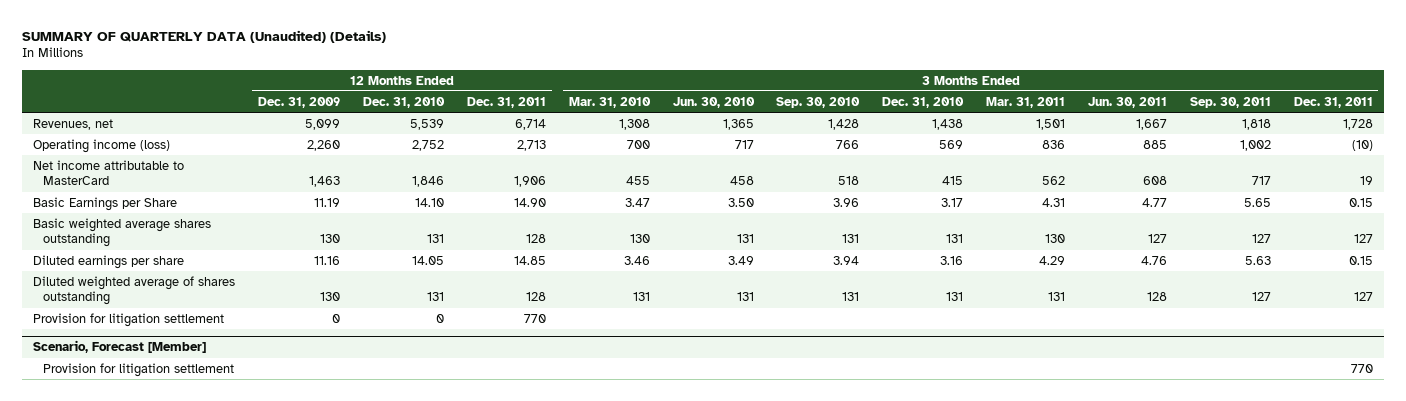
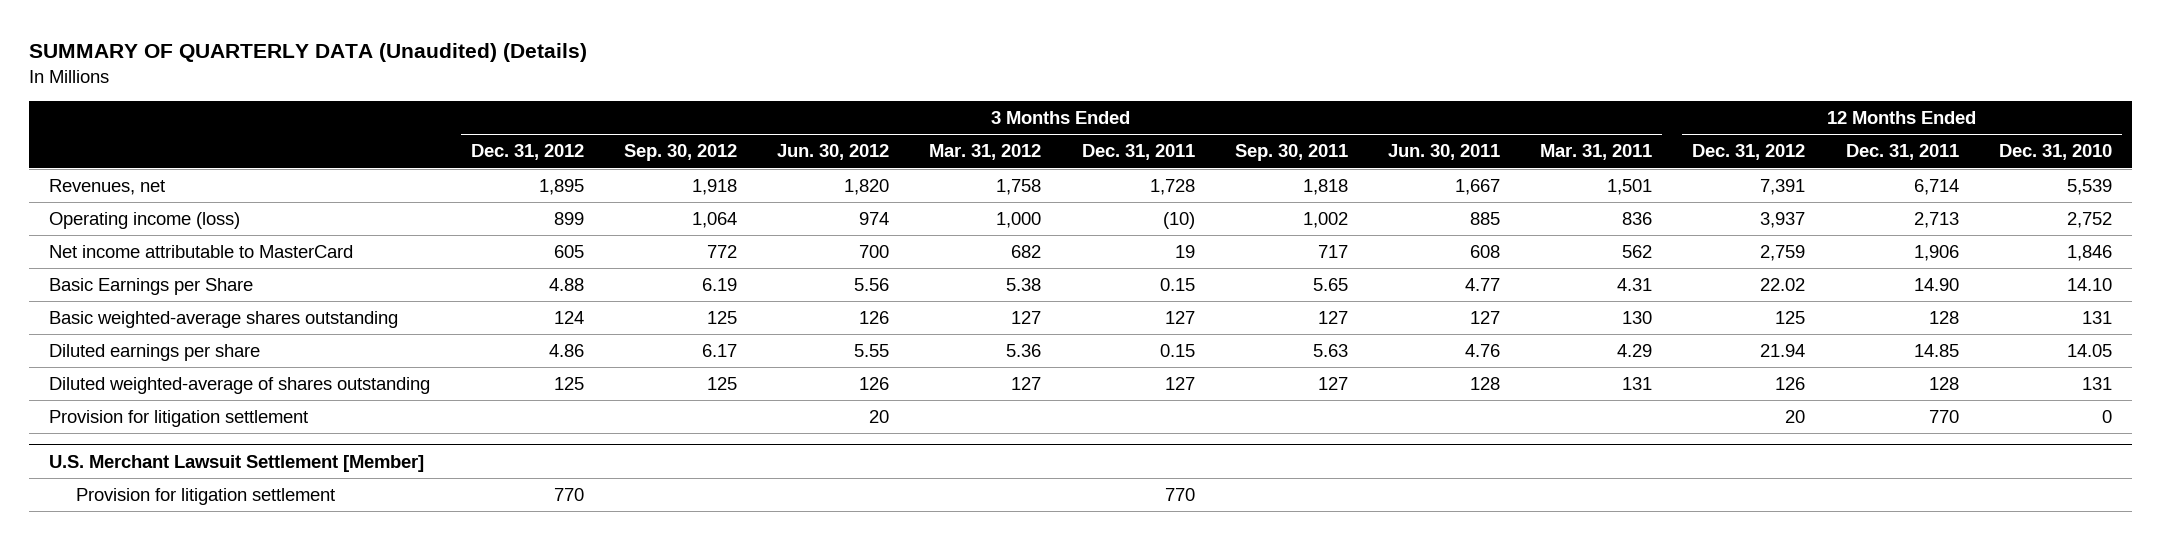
[258,96,341,108] Dec. 31, 2009 -> none
[568,96,651,108] Mar. 31, 2010 -> none
[672,96,755,108] Jun. 30, 2010 -> none
[776,96,861,108] Sep. 30, 2010 -> none
[882,96,965,108] Dec. 31, 2010 -> none
none -> [470,144,584,161] Dec. 31, 2012
none -> [623,144,737,162] Sep. 30, 2012
none -> [777,144,890,161] Jun. 30, 2012
none -> [929,144,1042,161] Mar. 31, 2012
none -> [1692,144,1806,161] Dec. 31, 2012
[33,217,212,248] Basic weighted average shares outstanding -> [49,310,399,328] Basic weighted-average shares outstanding
[33,275,236,306] Diluted weighted average of shares outstanding -> [49,376,431,394] Diluted weighted-average of shares outstanding
[33,340,207,354] Scenario, Forecast [Member] -> none
none -> [49,454,425,472] U.S. Merchant Lawsuit Settlement [Member]

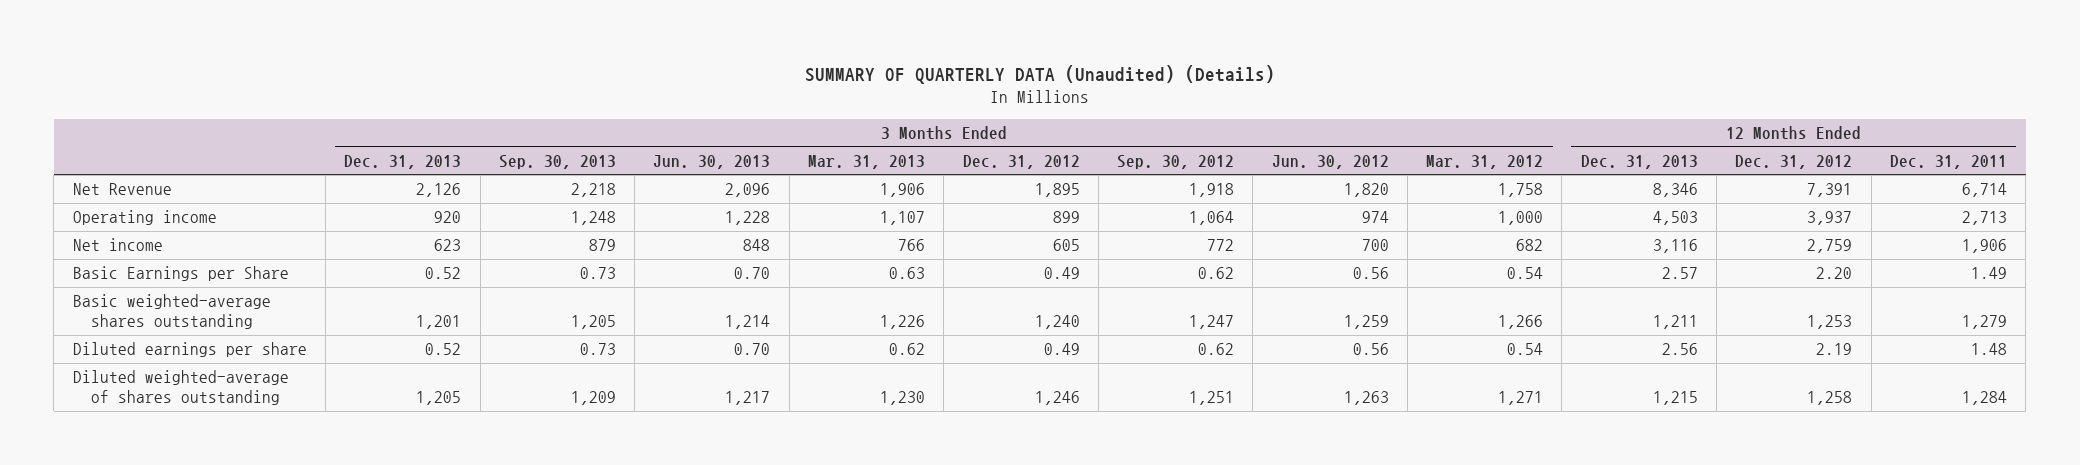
[1081,144,1195,161] Dec. 31, 2011 -> none
[1234,144,1348,162] Sep. 30, 2011 -> none
[1387,144,1500,161] Jun. 30, 2011 -> none
[1540,144,1653,161] Mar. 31, 2011 -> none
[1998,144,2112,161] Dec. 31, 2010 -> none
none -> [344,154,462,169] Dec. 31, 2013
none -> [498,154,616,169] Sep. 30, 2013
none -> [653,154,771,169] Jun. 30, 2013
none -> [807,154,925,169] Mar. 31, 2013
none -> [1580,154,1698,169] Dec. 31, 2013
[49,409,309,427] Provision for litigation settlement -> none
[49,454,425,472] U.S. Merchant Lawsuit Settlement [Member] -> none
[75,487,335,505] Provision for litigation settlement -> none
[49,178,166,195] Revenues, net -> [72,183,172,196] Net Revenue
[49,211,241,229] Operating income (loss) -> [72,210,217,226] Operating income
[49,244,354,258] Net income attributable to MasterCard -> [72,238,163,252] Net income
[548,277,584,291] 4.88 -> [1043,267,1080,280] 0.49
[701,277,737,291] 6.19 -> [1198,267,1235,280] 0.62
[854,277,890,291] 5.56 -> [1352,267,1389,280] 0.56
[1006,277,1042,291] 5.38 -> [1507,267,1544,280] 0.54
[1760,277,1806,291] 22.02 -> [1816,267,1853,280] 2.20
[1913,277,1959,291] 14.90 -> [1970,267,2007,280] 1.49
[553,310,584,324] 124 -> [1034,315,1080,330] 1,240
[706,310,737,324] 125 -> [1189,315,1235,330] 1,247
[859,310,890,324] 126 -> [1343,315,1389,330] 1,259
[1011,310,1042,324] 127 -> [1498,315,1544,330] 1,266
[1775,310,1806,324] 125 -> [1807,315,1853,330] 1,253
[1928,310,1959,324] 128 -> [1961,315,2007,330] 1,279
[548,343,584,357] 4.86 -> [1043,343,1080,356] 0.49
[701,343,737,357] 6.17 -> [1198,343,1235,356] 0.62
[854,343,890,357] 5.55 -> [1352,343,1389,356] 0.56
[1006,343,1042,357] 5.36 -> [1507,343,1544,356] 0.54
[1760,343,1806,357] 21.94 -> [1816,343,1853,356] 2.19
[1913,343,1959,357] 14.85 -> [1970,343,2007,356] 1.48
[553,376,584,390] 125 -> [1034,391,1080,406] 1,246
[706,376,737,390] 125 -> [1189,391,1235,406] 1,251
[859,376,890,390] 126 -> [1343,391,1389,406] 1,263
[1011,376,1042,390] 127 -> [1498,391,1544,406] 1,271
[1775,376,1806,390] 126 -> [1807,391,1853,406] 1,258
[1928,376,1959,390] 128 -> [1961,391,2007,406] 1,284

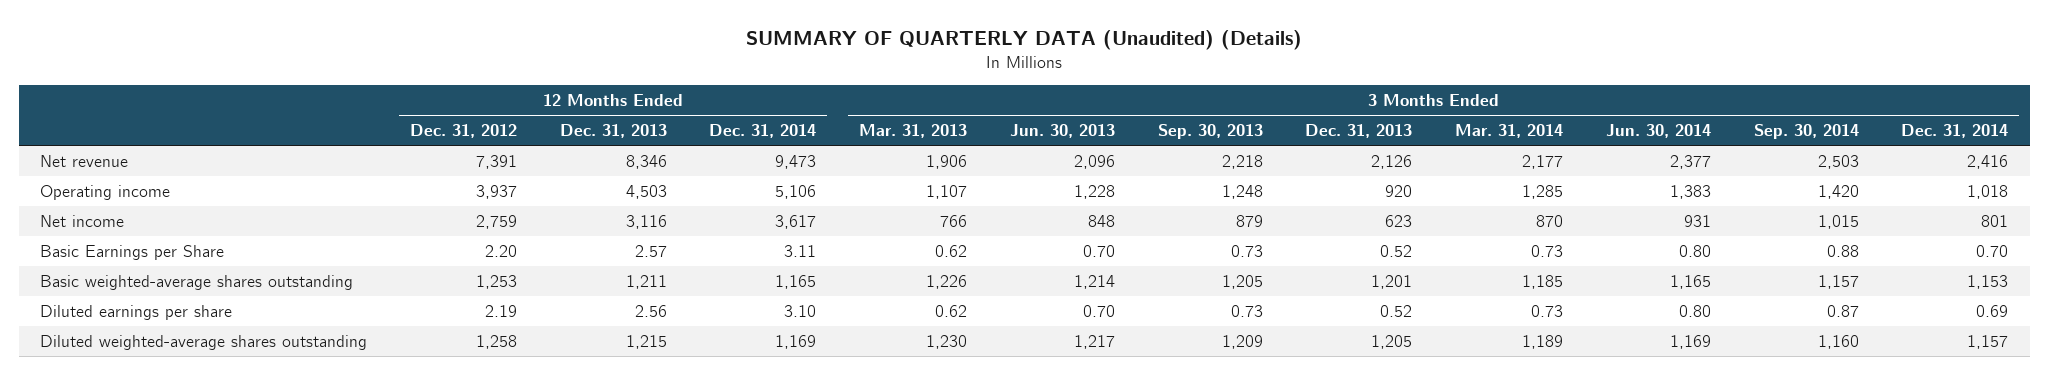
[962,154,1080,169] Dec. 31, 2012 -> none
[1117,154,1235,169] Sep. 30, 2012 -> none
[1271,154,1389,169] Jun. 30, 2012 -> none
[1426,154,1544,169] Mar. 31, 2012 -> none
[1889,154,2007,169] Dec. 31, 2011 -> none
none -> [709,124,817,139] Dec. 31, 2014
none -> [1455,124,1564,139] Mar. 31, 2014
none -> [1605,124,1711,139] Jun. 30, 2014
none -> [1753,124,1859,140] Sep. 30, 2014
none -> [1901,124,2009,139] Dec. 31, 2014
[72,183,172,196] Net Revenue -> [40,154,129,167] Net revenue
[888,267,925,280] 0.63 -> [935,244,968,257] 0.62
[72,370,289,406] Diluted weighted-average of shares outstanding -> [40,334,368,350] Diluted weighted-average shares outstanding

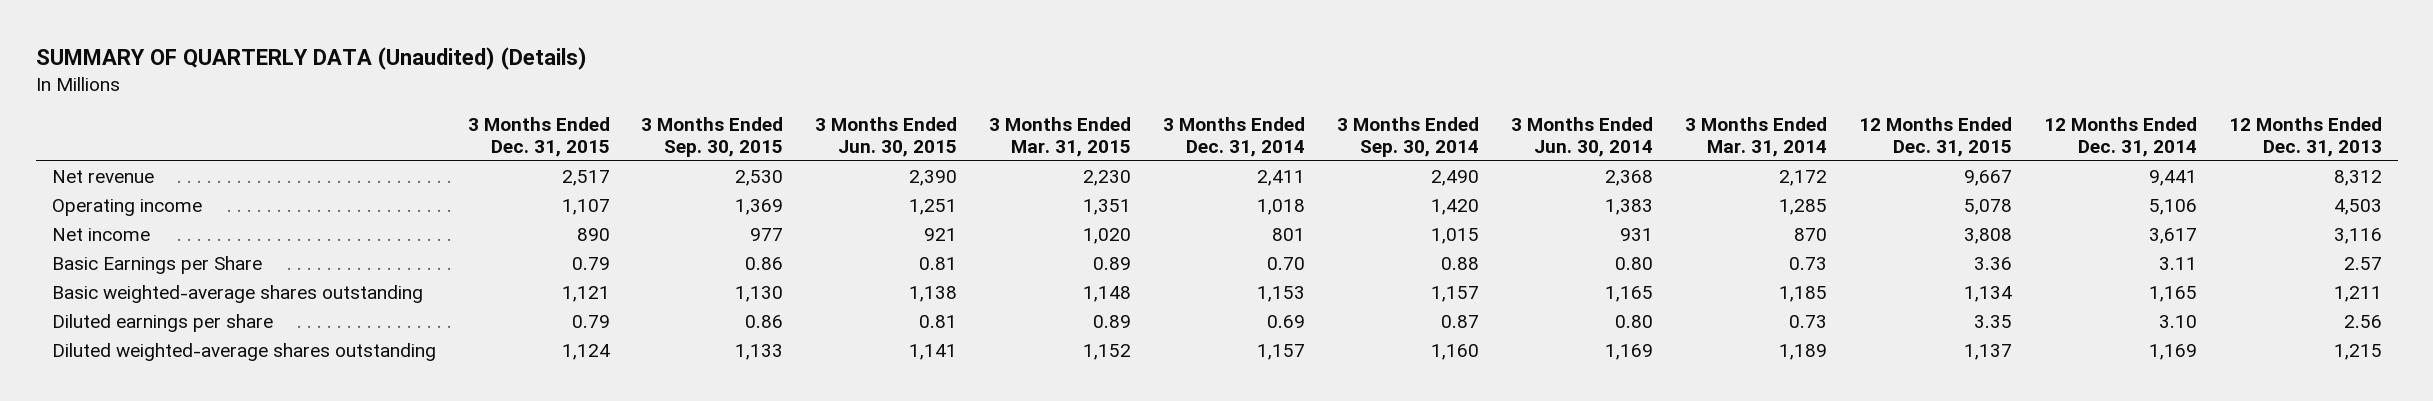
[409,124,517,139] Dec. 31, 2012 -> none
[859,124,968,139] Mar. 31, 2013 -> none
[1009,124,1115,139] Jun. 30, 2013 -> none
[1157,124,1263,140] Sep. 30, 2013 -> none
[1305,124,1413,139] Dec. 31, 2013 -> none
none -> [467,116,610,158] 3 Months Ended Dec. 31, 2015
none -> [641,116,784,158] 3 Months Ended Sep. 30, 2015
none -> [815,116,958,158] 3 Months Ended Jun. 30, 2015
none -> [989,116,1132,158] 3 Months Ended Mar. 31, 2015
none -> [1858,116,2012,158] 12 Months Ended Dec. 31, 2015
[625,154,667,169] 8,346 -> [2333,170,2382,187] 8,312
[775,154,817,169] 9,473 -> [2148,170,2197,187] 9,441
[1522,154,1564,169] 2,177 -> [1778,170,1827,187] 2,172
[1669,154,1711,169] 2,377 -> [1605,170,1654,187] 2,368
[1817,154,1859,169] 2,503 -> [1431,170,1480,187] 2,490
[1967,154,2009,169] 2,416 -> [1257,170,1306,187] 2,411

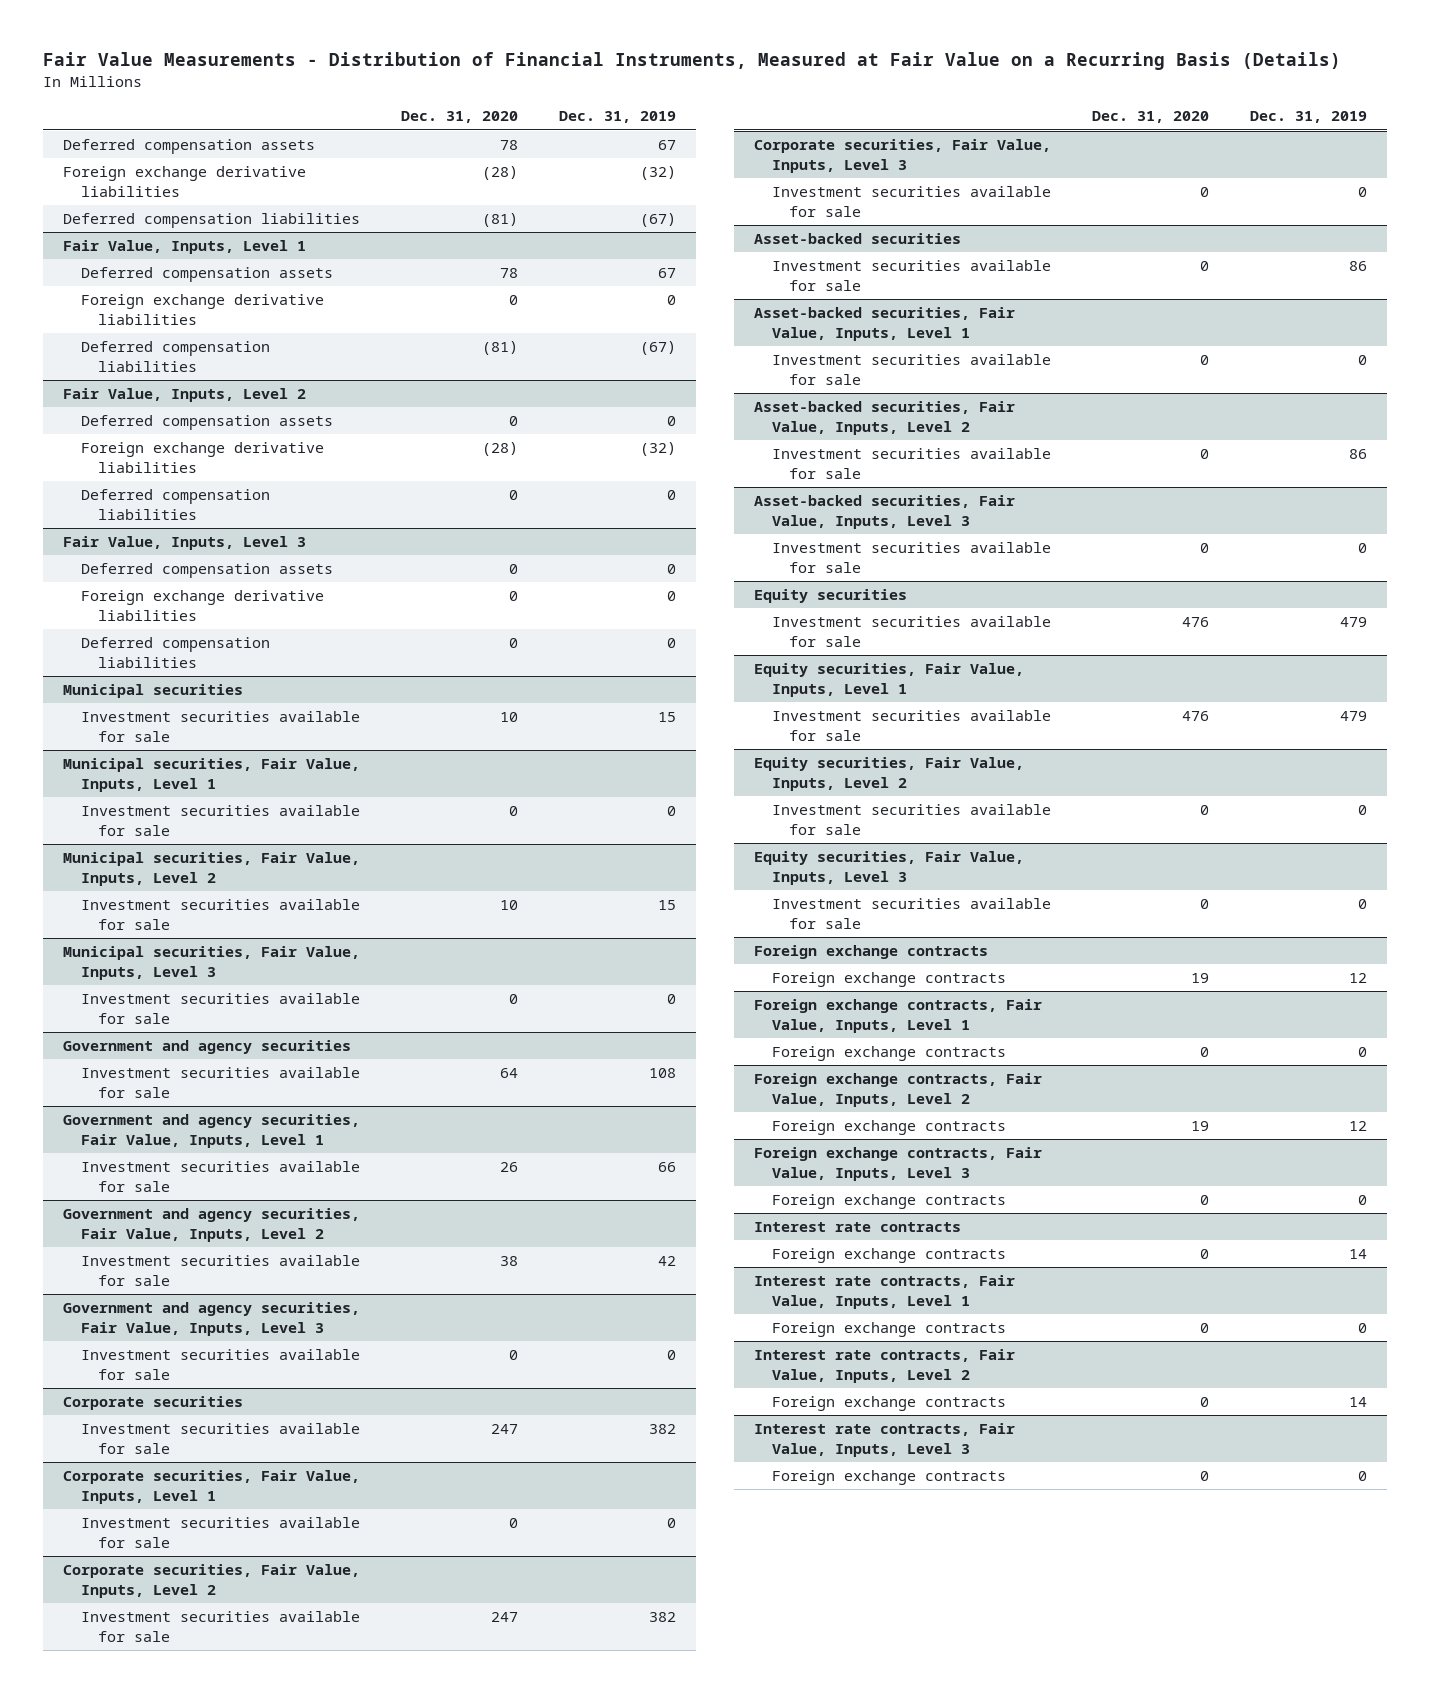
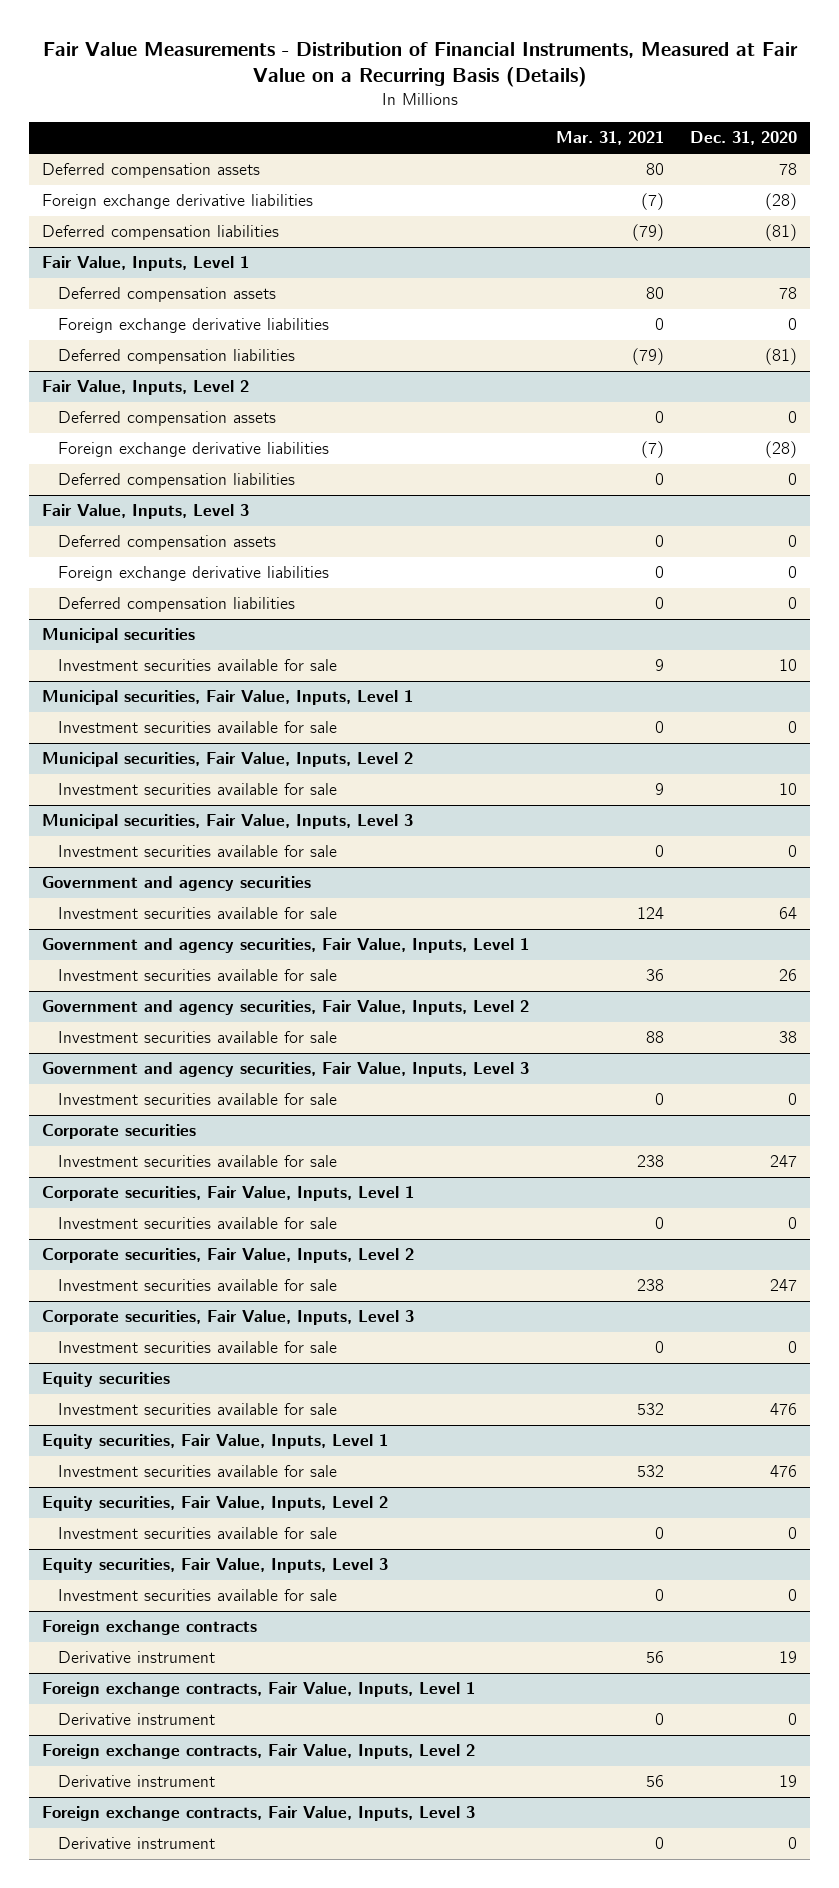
[558,111,676,124] Dec. 31, 2019 -> none
none -> [555,131,664,146] Mar. 31, 2021
[754,233,962,245] Asset-backed securities -> none
[771,260,1051,291] Investment securities available for sale -> none
[754,307,1016,341] Asset-backed securities, Fair Value, Inputs, Level 1 -> none
[771,354,1051,385] Investment securities available for sale -> none
[754,401,1016,435] Asset-backed securities, Fair Value, Inputs, Level 2 -> none
[771,448,1051,479] Investment securities available for sale -> none
[754,495,1016,529] Asset-backed securities, Fair Value, Inputs, Level 3 -> none
[771,542,1051,573] Investment securities available for sale -> none
[771,972,1006,988] Foreign exchange contracts -> [58,1651,216,1664] Derivative instrument
[771,1046,1006,1062] Foreign exchange contracts -> [58,1713,216,1726] Derivative instrument
[771,1120,1006,1136] Foreign exchange contracts -> [58,1775,216,1788] Derivative instrument
[754,1222,962,1233] Interest rate contracts -> none
[771,1248,1006,1264] Foreign exchange contracts -> none
[754,1275,1016,1309] Interest rate contracts, Fair Value, Inputs, Level 1 -> none
[771,1322,1006,1338] Foreign exchange contracts -> none
[754,1349,1016,1383] Interest rate contracts, Fair Value, Inputs, Level 2 -> none
[771,1396,1006,1412] Foreign exchange contracts -> none
[754,1423,1016,1457] Interest rate contracts, Fair Value, Inputs, Level 3 -> none
[771,1470,1006,1486] Foreign exchange contracts -> none
[771,1194,1006,1210] Foreign exchange contracts -> [58,1837,216,1850] Derivative instrument

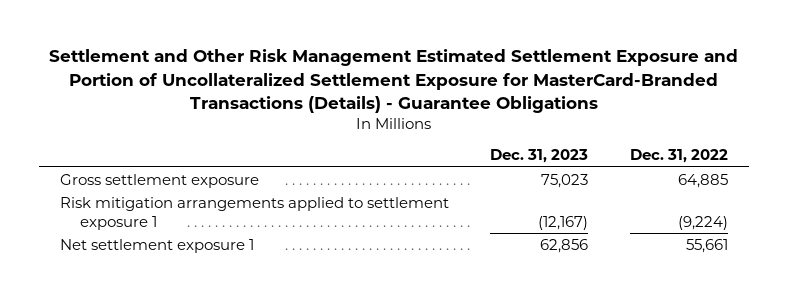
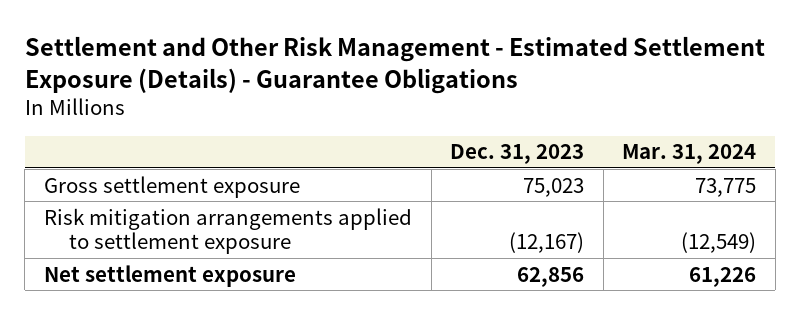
[48,49,738,113] Settlement and Other Risk Management Estimated Settlement Exposure and Portion of Uncollateralized Settlement Exposure for MasterCard-Branded Transactions (Details) - Guarantee Obligations -> [24,36,765,94] Settlement and Other Risk Management - Estimated Settlement Exposure (Details) - Guarantee Obligations
[629,149,728,164] Dec. 31, 2022 -> none
none -> [622,144,757,165] Mar. 31, 2024
[60,196,450,230] Risk mitigation arrangements applied to settlement exposure 1 -> [43,207,412,254] Risk mitigation arrangements applied to settlement exposure
[60,238,255,253] Net settlement exposure 1 -> [43,264,296,287] Net settlement exposure

